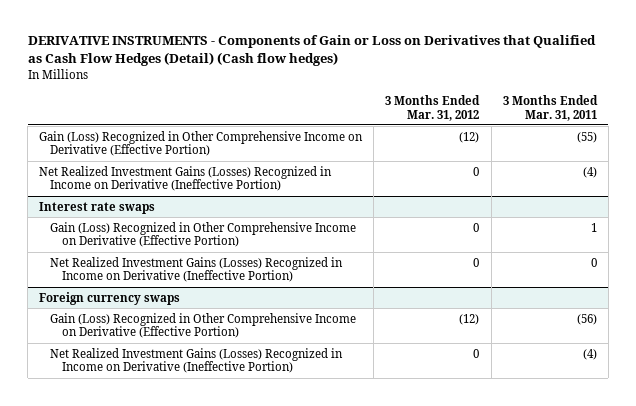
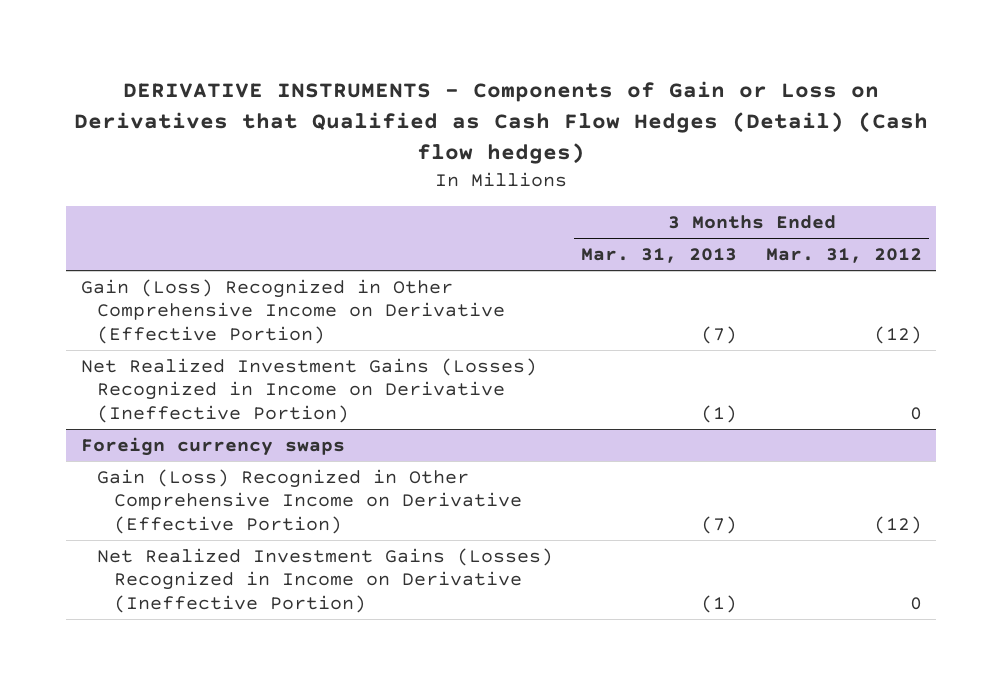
[502,94,598,121] 3 Months Ended Mar. 31, 2011 -> none
none -> [581,248,738,264] Mar. 31, 2013
[39,201,156,214] Interest rate swaps -> none
[50,221,357,248] Gain (Loss) Recognized in Other Comprehensive Income on Derivative (Effective Portion) -> none
[50,256,344,283] Net Realized Investment Gains (Losses) Recognized in Income on Derivative (Ineffective Portion) -> none

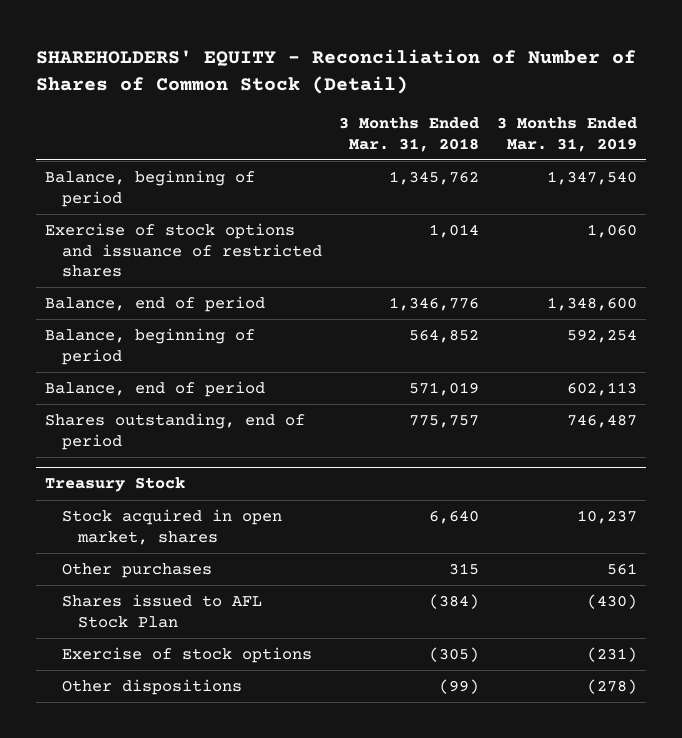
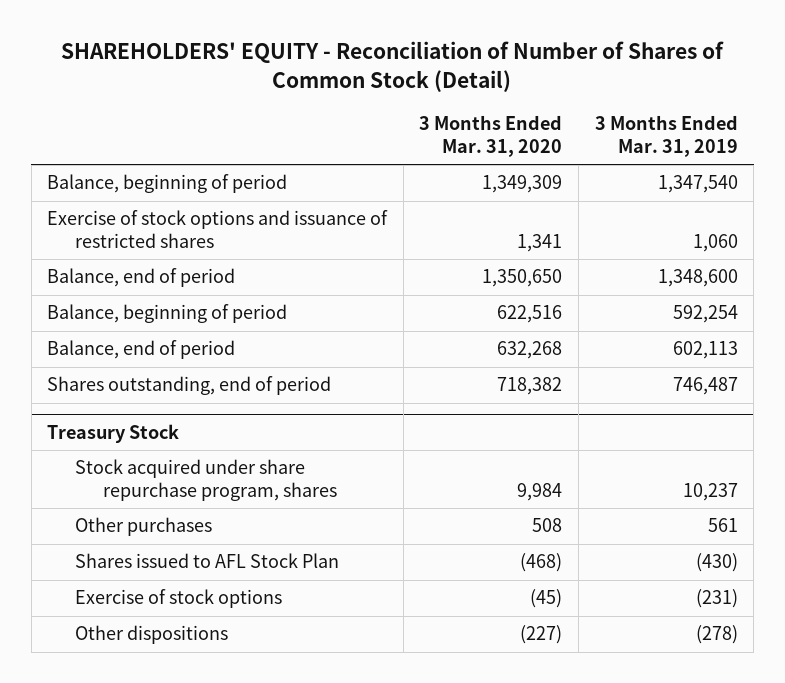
[339,117,480,152] 3 Months Ended Mar. 31, 2018 -> none
none -> [419,115,563,158] 3 Months Ended Mar. 31, 2020
[61,509,282,545] Stock acquired in open market, shares -> [75,459,337,502] Stock acquired under share repurchase program, shares

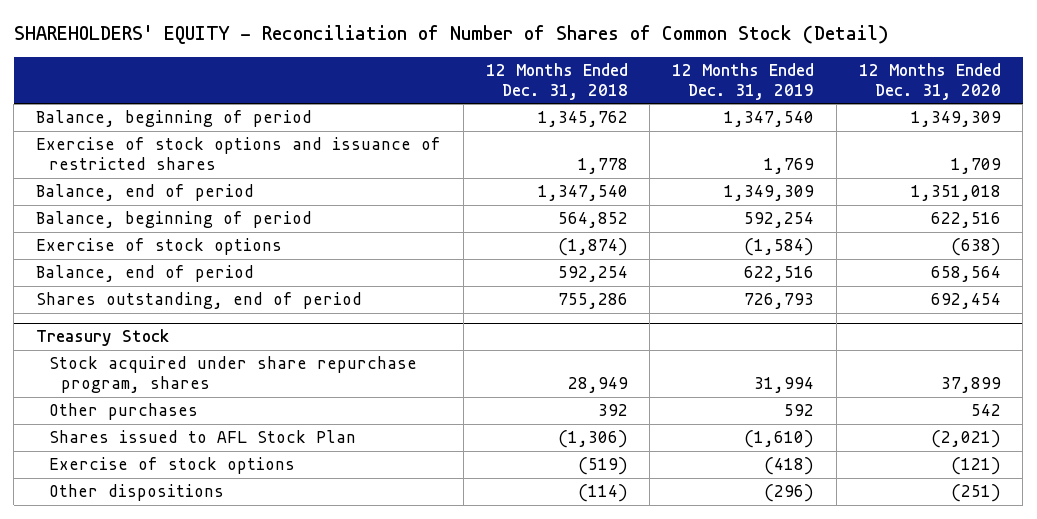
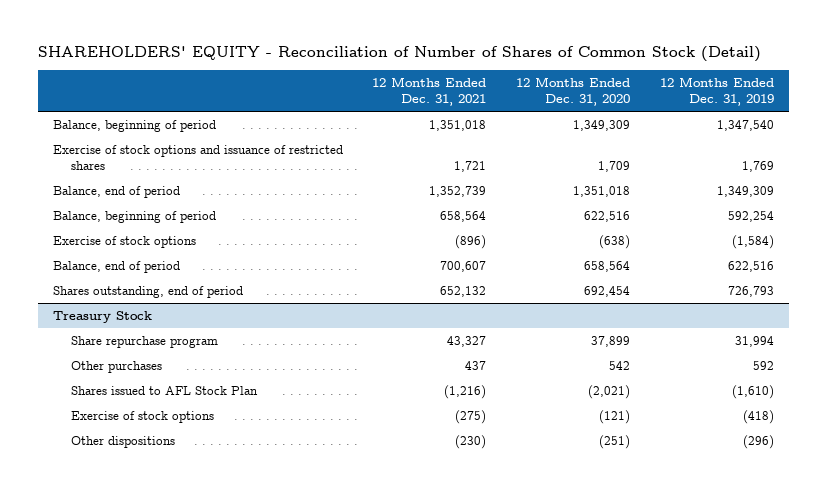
[485,62,628,100] 12 Months Ended Dec. 31, 2018 -> none
none -> [372,76,487,106] 12 Months Ended Dec. 31, 2021
[48,356,417,394] Stock acquired under share repurchase program, shares -> [70,335,218,348] Share repurchase program

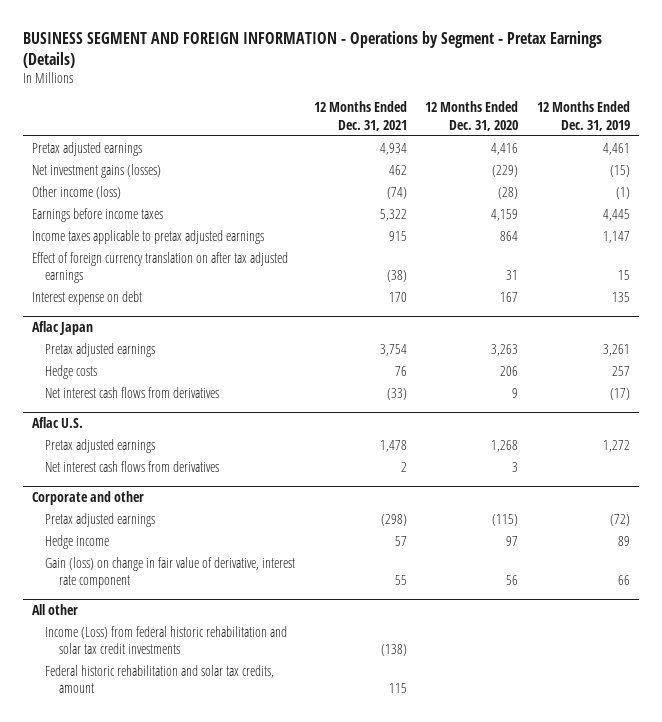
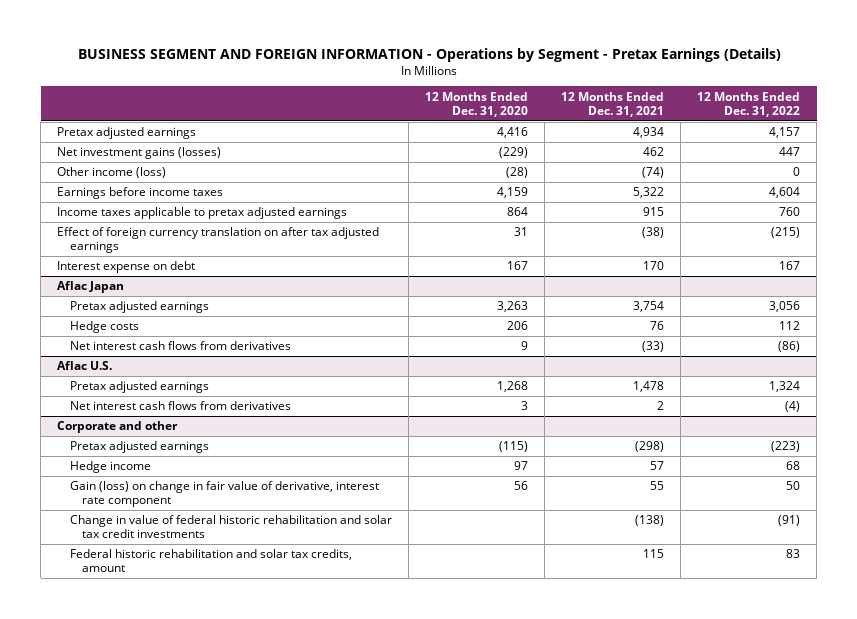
[536,101,630,131] 12 Months Ended Dec. 31, 2019 -> none
none -> [697,91,801,117] 12 Months Ended Dec. 31, 2022
[32,604,79,616] All other -> none
[45,625,288,655] Income (Loss) from federal historic rehabilitation and solar tax credit investments -> [69,515,392,539] Change in value of federal historic rehabilitation and solar tax credit investments

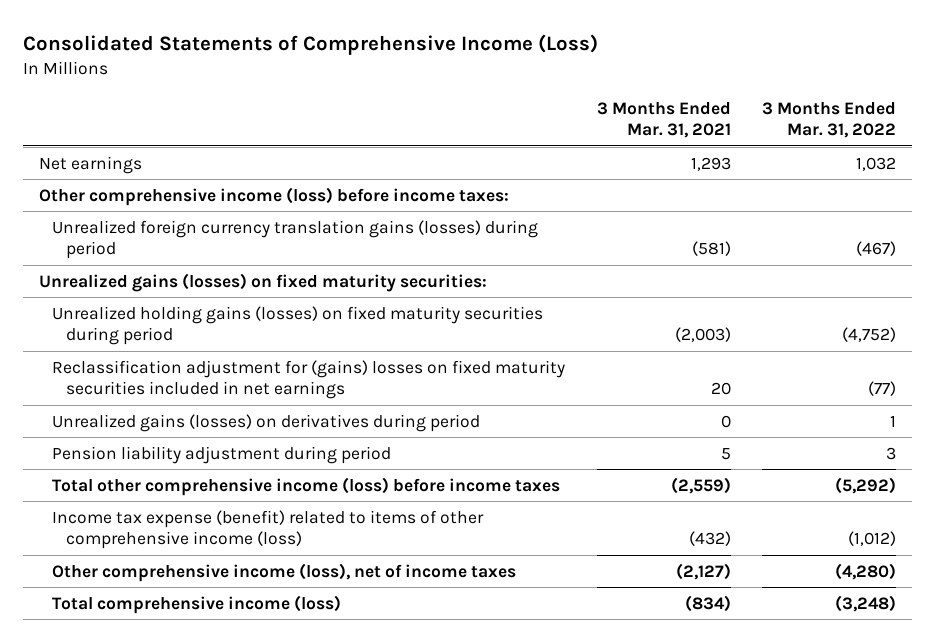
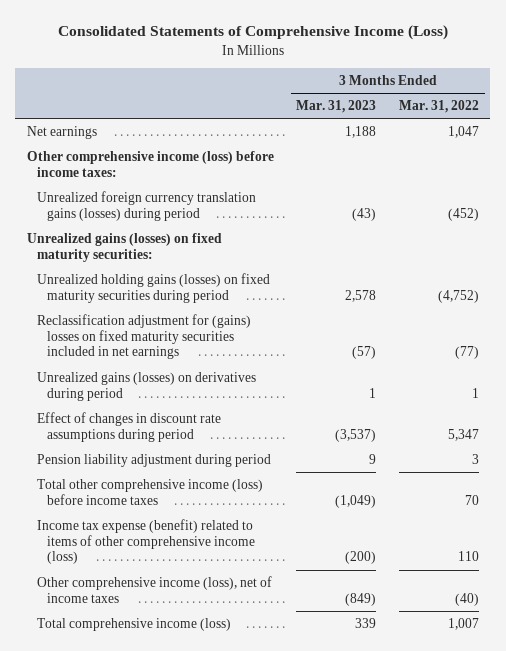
[596,101,731,139] 3 Months Ended Mar. 31, 2021 -> none
none -> [296,99,377,113] Mar. 31, 2023
[855,156,896,171] 1,032 -> [447,125,479,138] 1,047
[855,241,896,257] (467) -> [447,207,479,221] (452)
none -> [36,411,221,442] Effect of changes in discount rate assumptions during period
[834,476,896,494] (5,292) -> [464,494,479,505] 70
[847,531,896,547] (1,012) -> [457,551,479,562] 110
[834,562,896,580] (4,280) -> [454,592,479,606] (40)
[834,594,896,612] (3,248) -> [447,617,479,630] 1,007

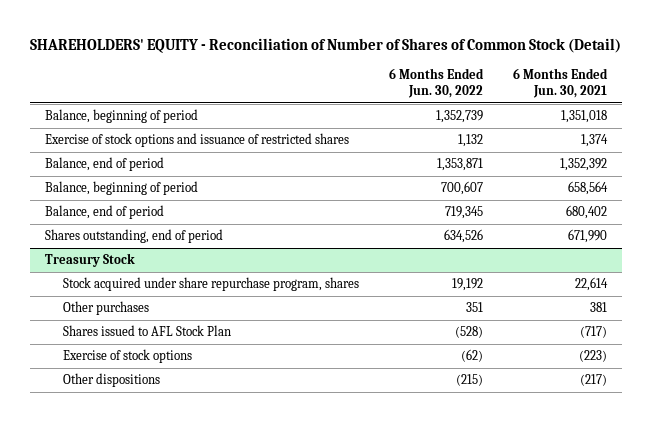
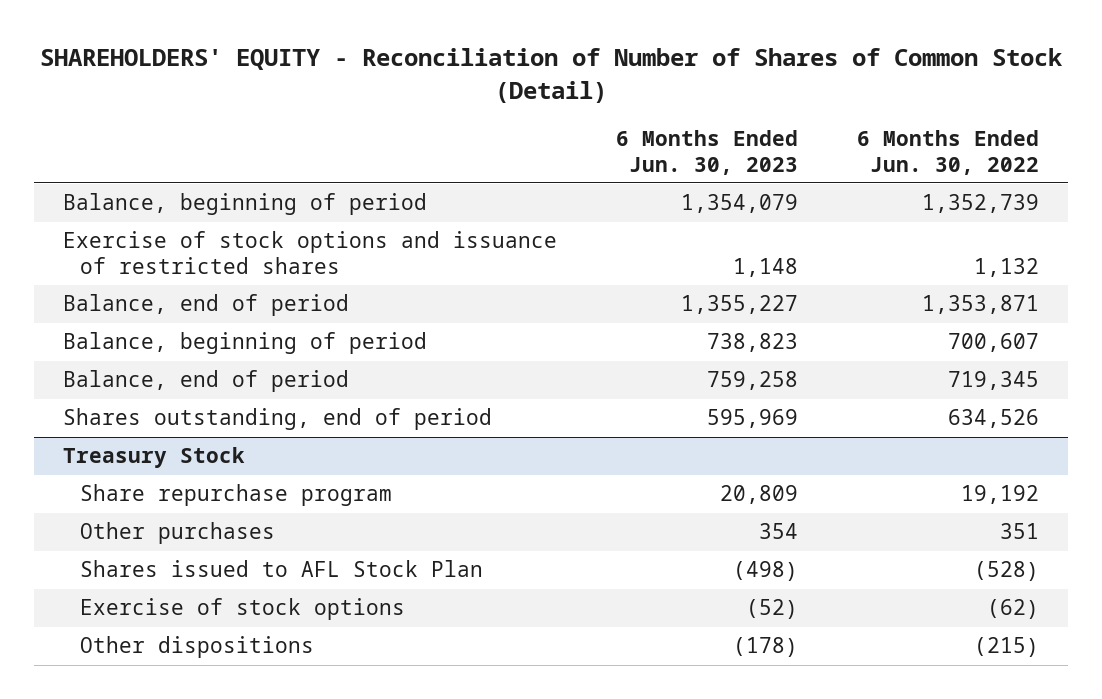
[512,68,608,99] 6 Months Ended Jun. 30, 2021 -> none
none -> [616,129,799,175] 6 Months Ended Jun. 30, 2023
[62,277,359,292] Stock acquired under share repurchase program, shares -> [79,484,392,507] Share repurchase program

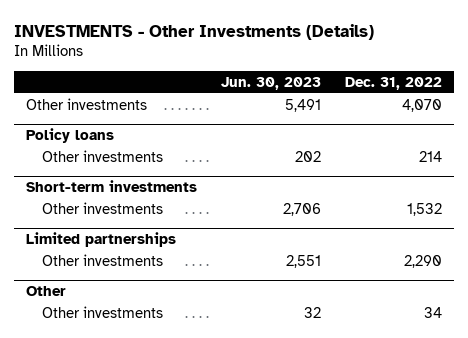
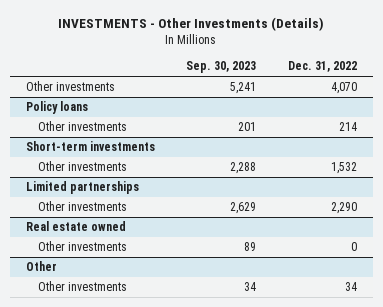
[221,76,322,90] Jun. 30, 2023 -> none
none -> [186,61,257,74] Sep. 30, 2023
none -> [25,221,126,232] Real estate owned
none -> [38,241,128,252] Other investments

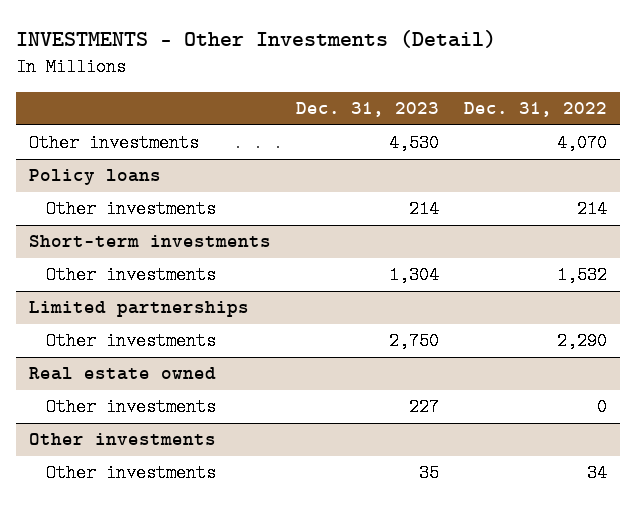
[58,17,325,32] INVESTMENTS - Other Investments (Details) -> [15,30,496,49] INVESTMENTS - Other Investments (Detail)
[186,61,257,74] Sep. 30, 2023 -> none
none -> [295,102,439,118] Dec. 31, 2023
[25,261,57,272] Other -> [28,433,216,446] Other investments

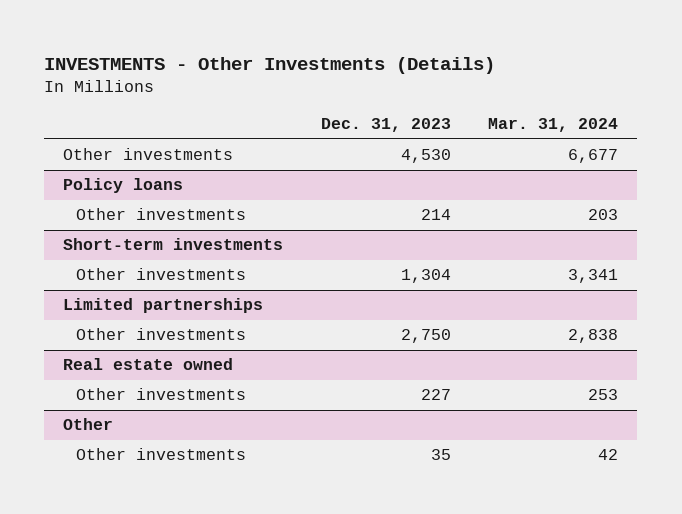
[15,30,496,49] INVESTMENTS - Other Investments (Detail) -> [44,57,496,75] INVESTMENTS - Other Investments (Details)
[464,102,608,118] Dec. 31, 2022 -> none
none -> [488,118,619,133] Mar. 31, 2024
[28,433,216,446] Other investments -> [63,418,114,431] Other

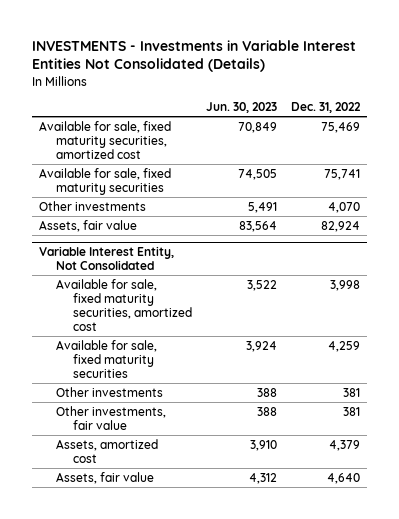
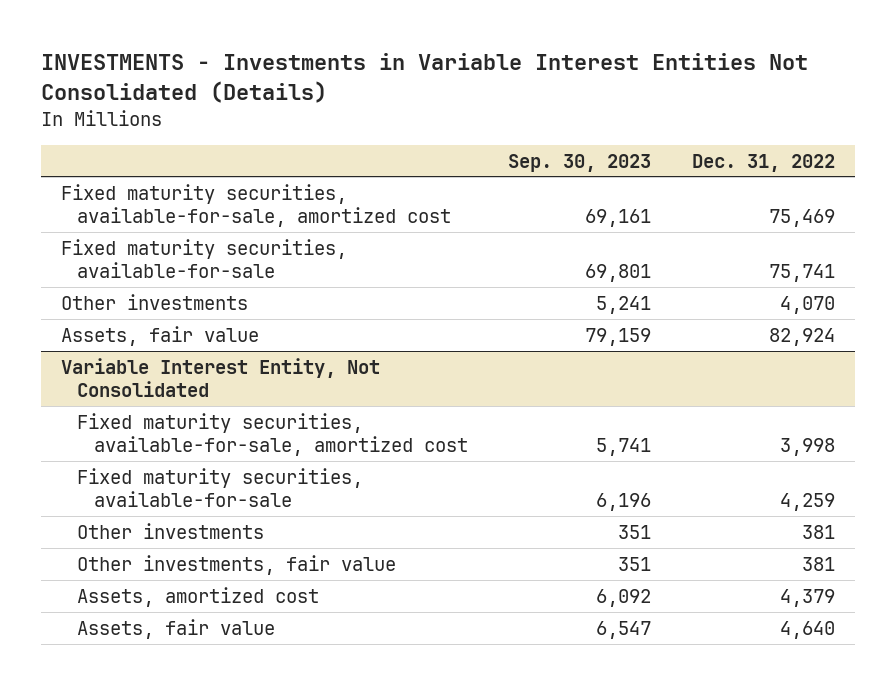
[205,102,277,114] Jun. 30, 2023 -> none
none -> [508,153,652,172] Sep. 30, 2023
[39,120,172,159] Available for sale, fixed maturity securities, amortized cost -> [60,183,452,228] Fixed maturity securities, available-for-sale, amortized cost
[39,167,172,195] Available for sale, fixed maturity securities -> [60,238,347,279] Fixed maturity securities, available-for-sale
[56,278,193,331] Available for sale, fixed maturity securities, amortized cost -> [77,412,469,457] Fixed maturity securities, available-for-sale, amortized cost
[56,339,158,378] Available for sale, fixed maturity securities -> [77,467,364,508] Fixed maturity securities, available-for-sale

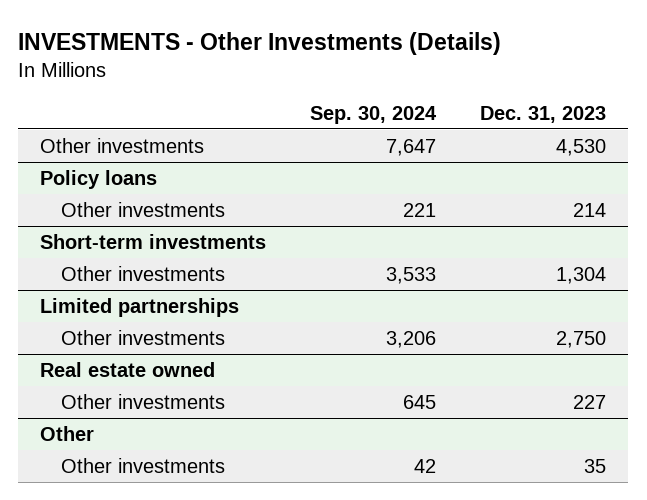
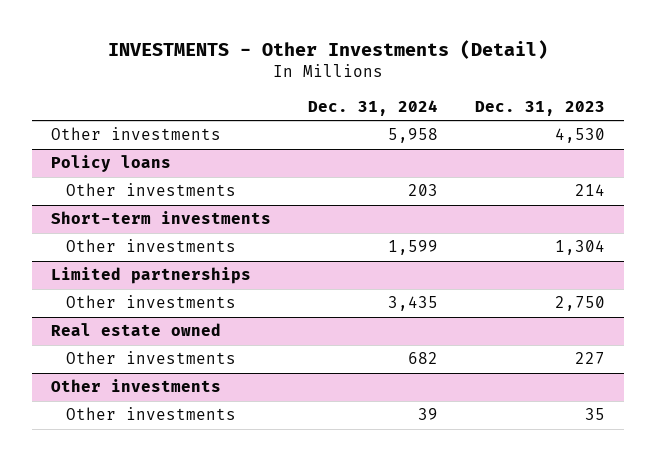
[18,31,502,55] INVESTMENTS - Other Investments (Details) -> [107,39,548,59] INVESTMENTS - Other Investments (Detail)
[310,105,438,124] Sep. 30, 2024 -> none
none -> [307,99,438,116] Dec. 31, 2024
[40,425,95,441] Other -> [50,379,221,393] Other investments

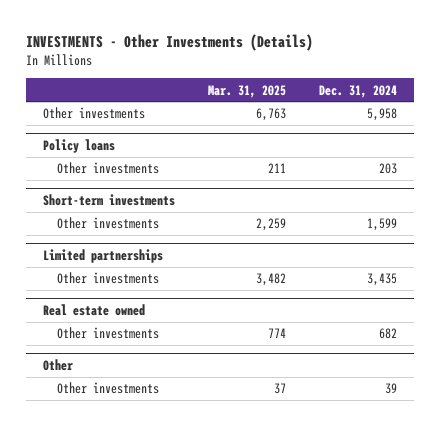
[107,39,548,59] INVESTMENTS - Other Investments (Detail) -> [25,33,313,51] INVESTMENTS - Other Investments (Details)
[475,100,606,116] Dec. 31, 2023 -> none
none -> [207,84,286,98] Mar. 31, 2025
[50,379,221,393] Other investments -> [42,358,73,371] Other

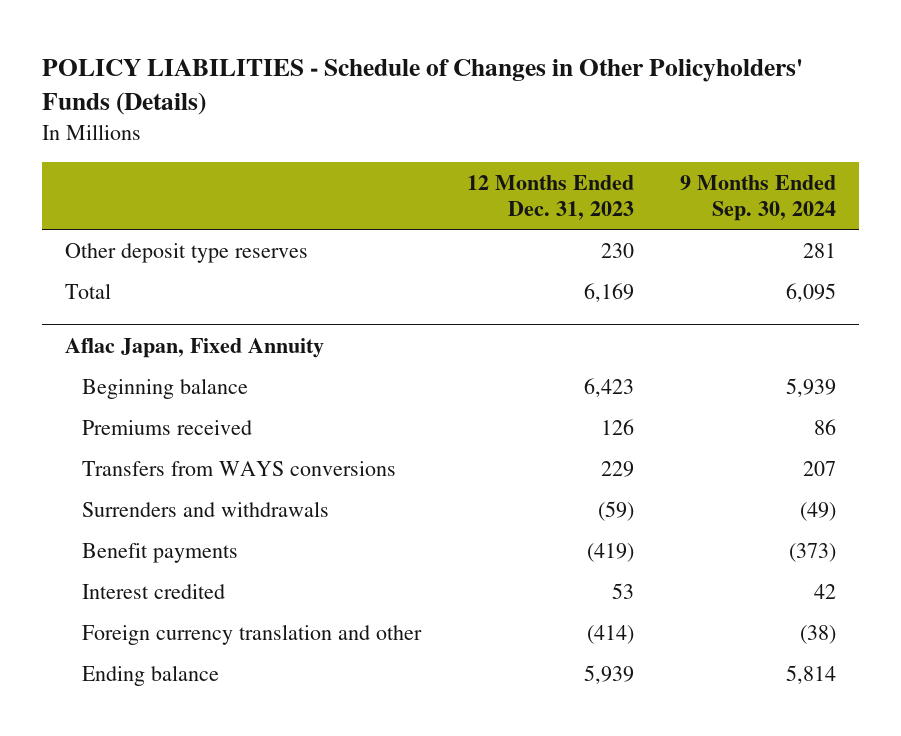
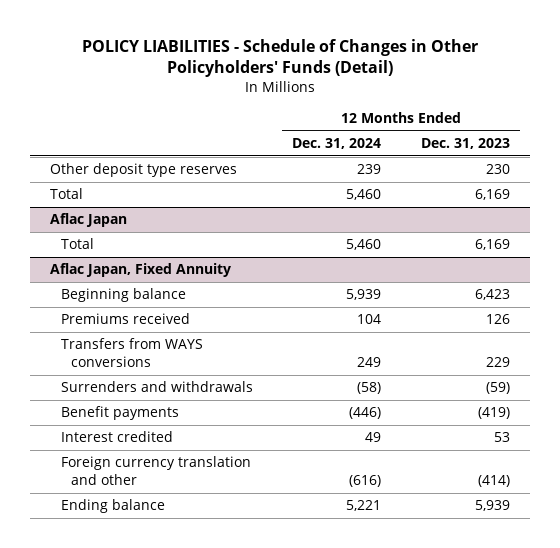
[42,59,804,116] POLICY LIABILITIES - Schedule of Changes in Other Policyholders' Funds (Details) -> [81,38,478,78] POLICY LIABILITIES - Schedule of Changes in Other Policyholders' Funds (Detail)
[679,174,836,221] 9 Months Ended Sep. 30, 2024 -> none
none -> [292,138,382,150] Dec. 31, 2024
none -> [50,213,128,228] Aflac Japan
none -> [60,238,94,250] Total

